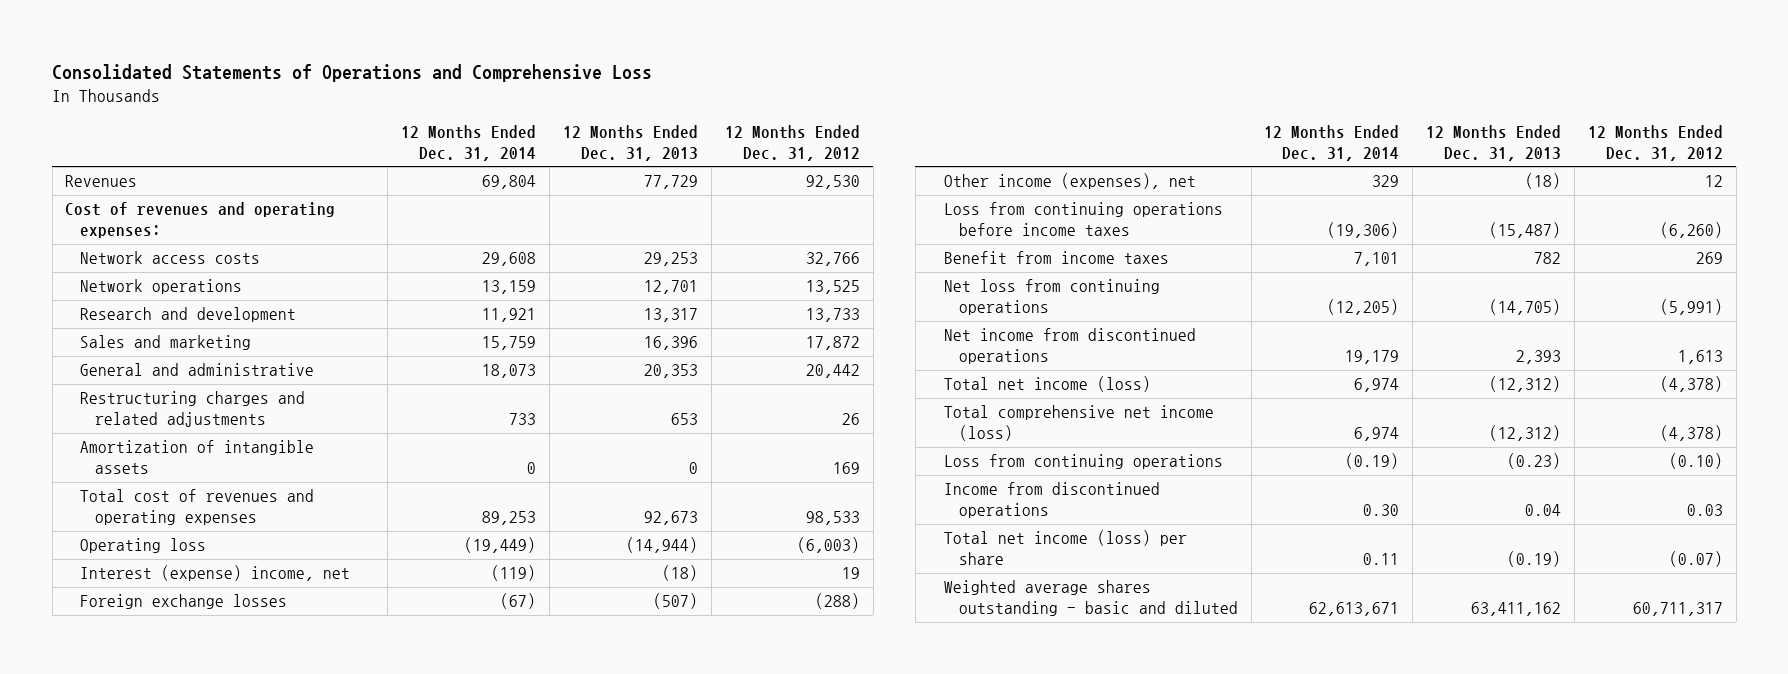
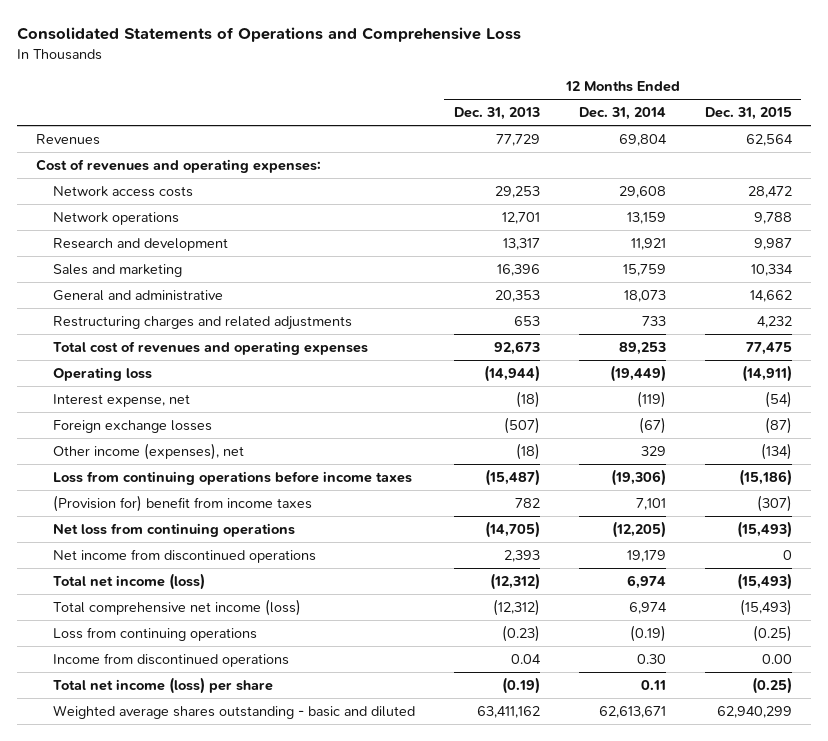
[724,125,860,161] 12 Months Ended Dec. 31, 2012 -> none
none -> [704,107,792,121] Dec. 31, 2015
[80,440,315,475] Amortization of intangible assets -> none
[80,565,351,582] Interest (expense) income, net -> [52,393,190,407] Interest expense, net
[943,251,1169,265] Benefit from income taxes -> [52,494,312,512] (Provision for) benefit from income taxes

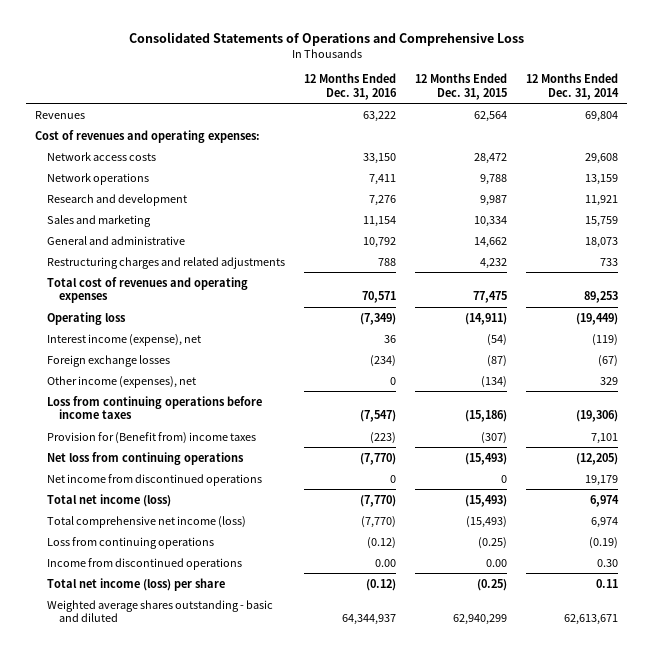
[453,107,540,121] Dec. 31, 2013 -> none
none -> [304,73,398,100] 12 Months Ended Dec. 31, 2016
[52,393,190,407] Interest expense, net -> [47,333,202,346] Interest income (expense), net
[52,494,312,512] (Provision for) benefit from income taxes -> [47,431,257,444] Provision for (Benefit from) income taxes

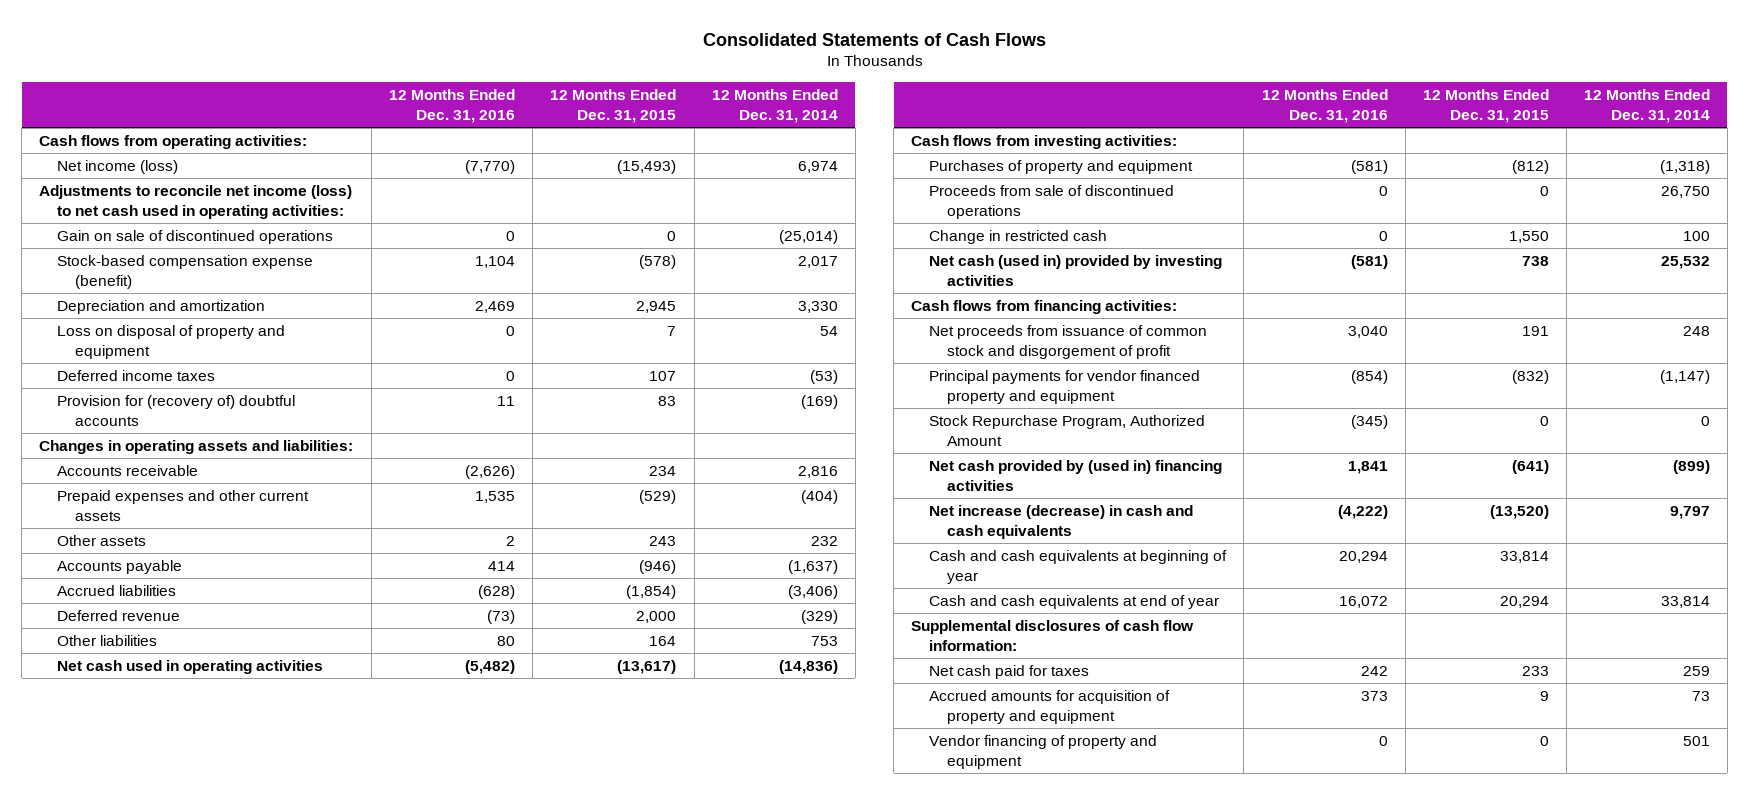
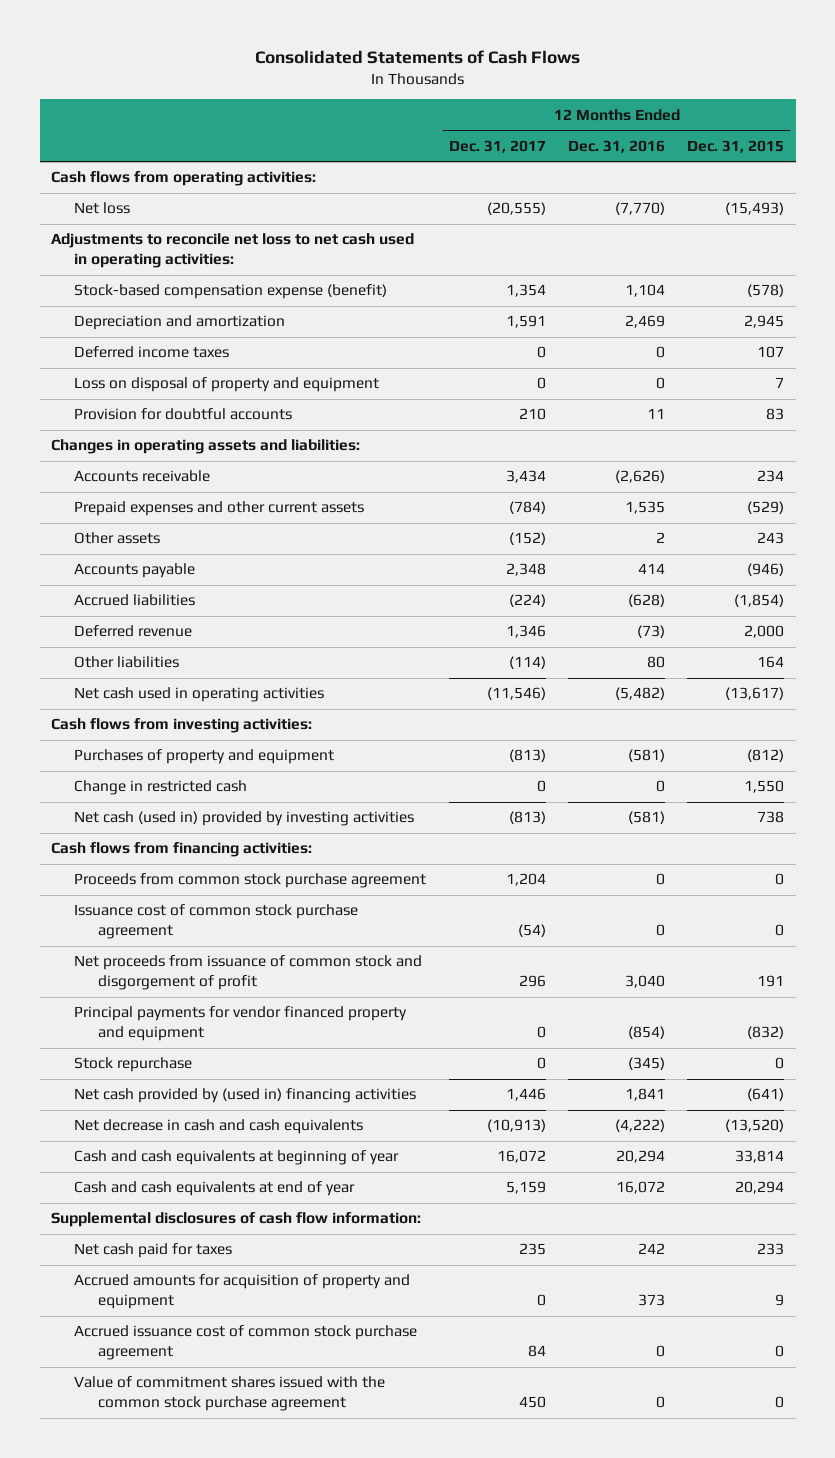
[711,88,838,123] 12 Months Ended Dec. 31, 2014 -> none
none -> [448,139,546,153] Dec. 31, 2017
[57,230,334,245] Gain on sale of discontinued operations -> none
[57,160,179,175] Net income (loss) -> [74,202,131,215] Net loss
[39,185,353,219] Adjustments to reconcile net income (loss) to net cash used in operating activities: -> [50,233,414,269] Adjustments to reconcile net loss to net cash used in operating activities:
[57,325,286,359] Loss on disposal of property and equipment -> [74,377,380,393] Loss on disposal of property and equipment
[57,395,296,426] Provision for (recovery of) doubtful accounts -> [74,408,293,421] Provision for doubtful accounts
[929,185,1175,219] Proceeds from sale of discontinued operations -> none
none -> [74,873,427,889] Proceeds from common stock purchase agreement
none -> [74,904,359,940] Issuance cost of common stock purchase agreement
[929,415,1206,446] Stock Repurchase Program, Authorized Amount -> [74,1057,193,1073] Stock repurchase
[929,505,1194,539] Net increase (decrease) in cash and cash equivalents -> [74,1119,364,1135] Net decrease in cash and cash equivalents
[929,735,1158,769] Vendor financing of property and equipment -> none
none -> [74,1325,418,1361] Accrued issuance cost of common stock purchase agreement
none -> [74,1376,386,1412] Value of commitment shares issued with the common stock purchase agreement

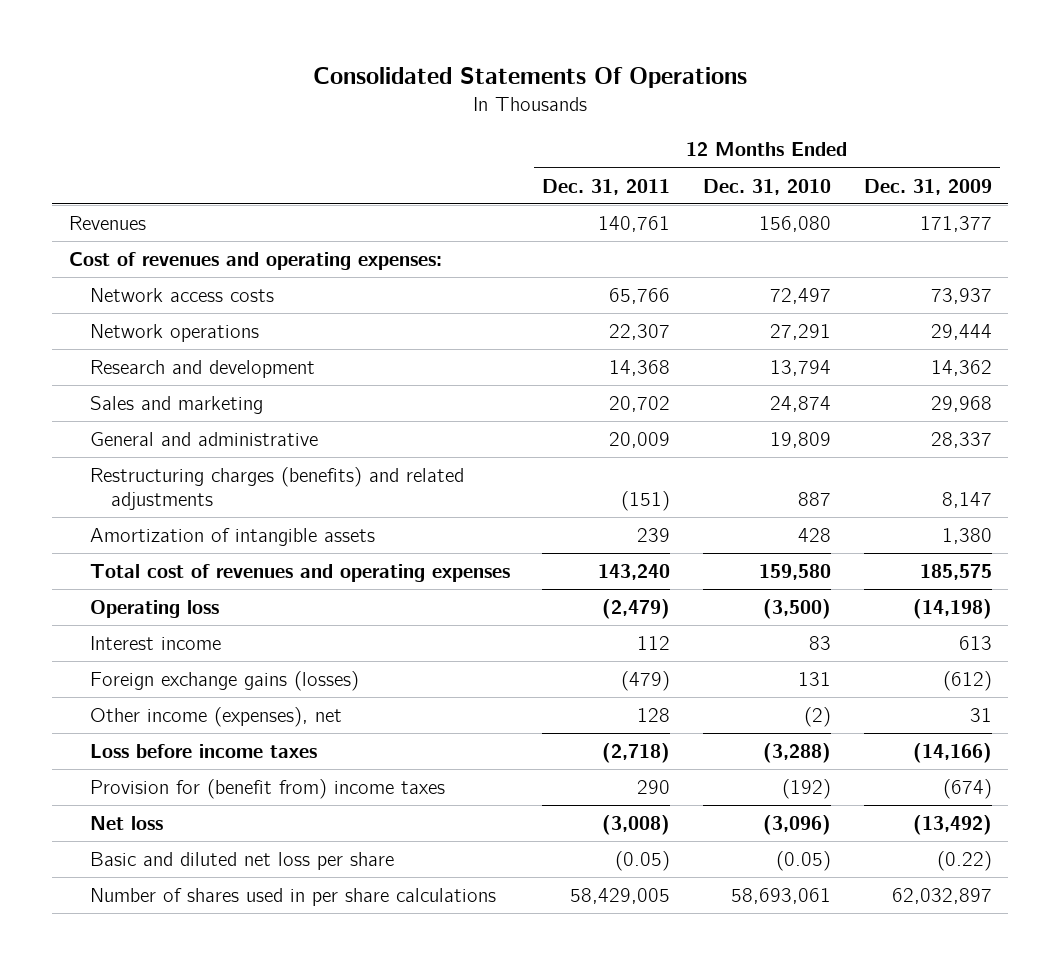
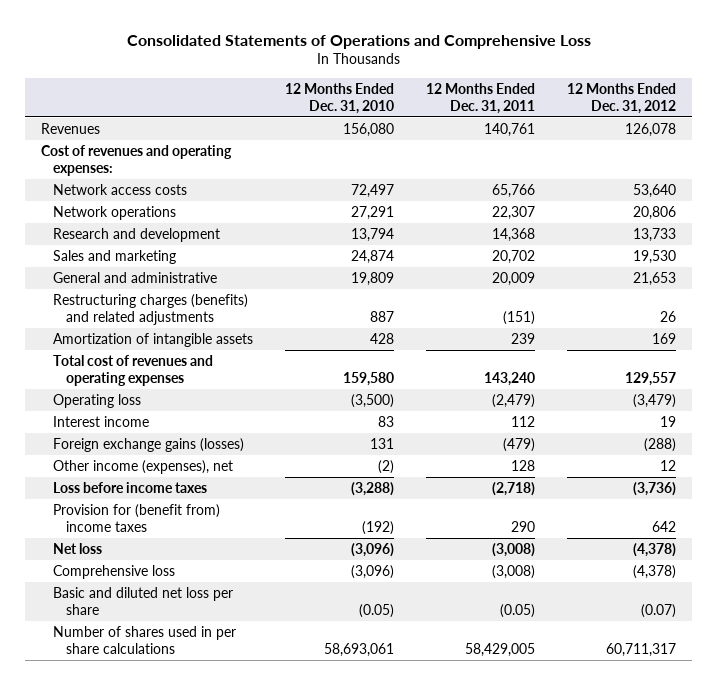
[313,66,748,88] Consolidated Statements Of Operations -> [126,35,591,50] Consolidated Statements of Operations and Comprehensive Loss
[863,178,992,195] Dec. 31, 2009 -> none
none -> [566,82,676,115] 12 Months Ended Dec. 31, 2012
none -> [53,564,176,579] Comprehensive loss

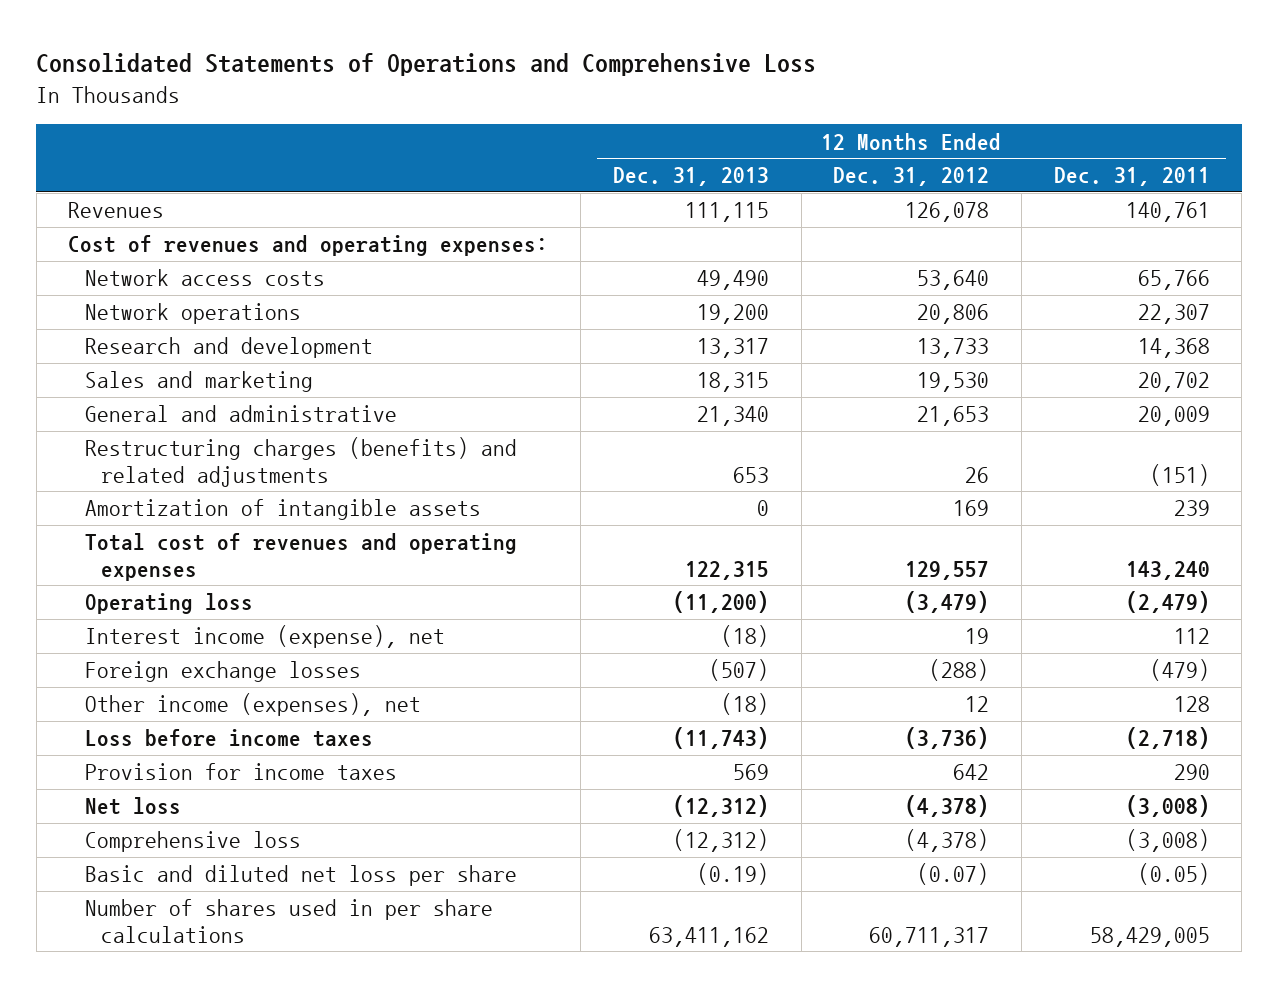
[285,82,395,115] 12 Months Ended Dec. 31, 2010 -> none
none -> [612,167,769,187] Dec. 31, 2013
[53,415,150,427] Interest income -> [84,625,445,649] Interest income (expense), net
[53,437,245,452] Foreign exchange gains (losses) -> [84,661,361,683] Foreign exchange losses
[53,503,221,533] Provision for (benefit from) income taxes -> [84,763,397,781] Provision for income taxes

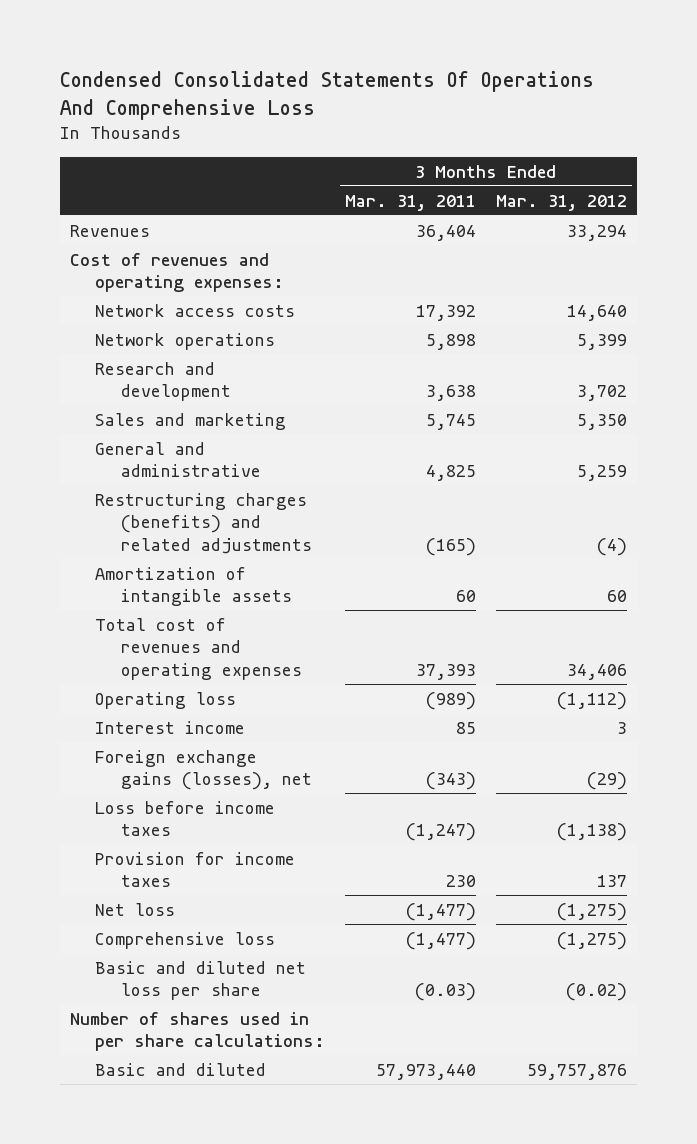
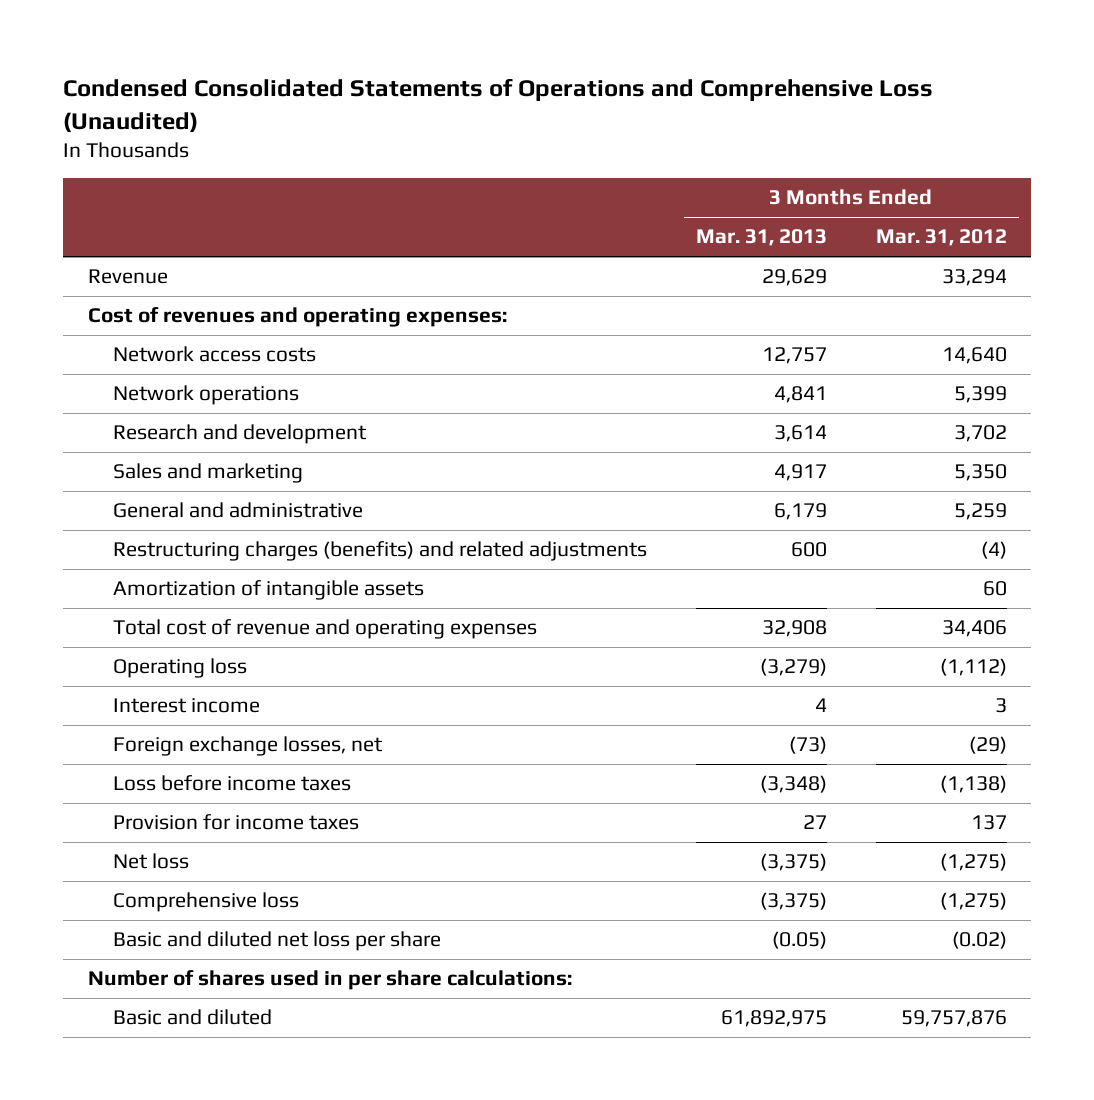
[59,71,594,121] Condensed Consolidated Statements Of Operations And Comprehensive Loss -> [63,77,934,133] Condensed Consolidated Statements of Operations and Comprehensive Loss (Unaudited)
[345,194,477,211] Mar. 31, 2011 -> none
none -> [695,229,827,247] Mar. 31, 2013
[69,224,150,237] Revenues -> [87,269,168,285] Revenue
[95,617,302,680] Total cost of revenues and operating expenses -> [112,619,537,640] Total cost of revenue and operating expenses
[95,749,312,791] Foreign exchange gains (losses), net -> [112,736,383,757] Foreign exchange losses, net

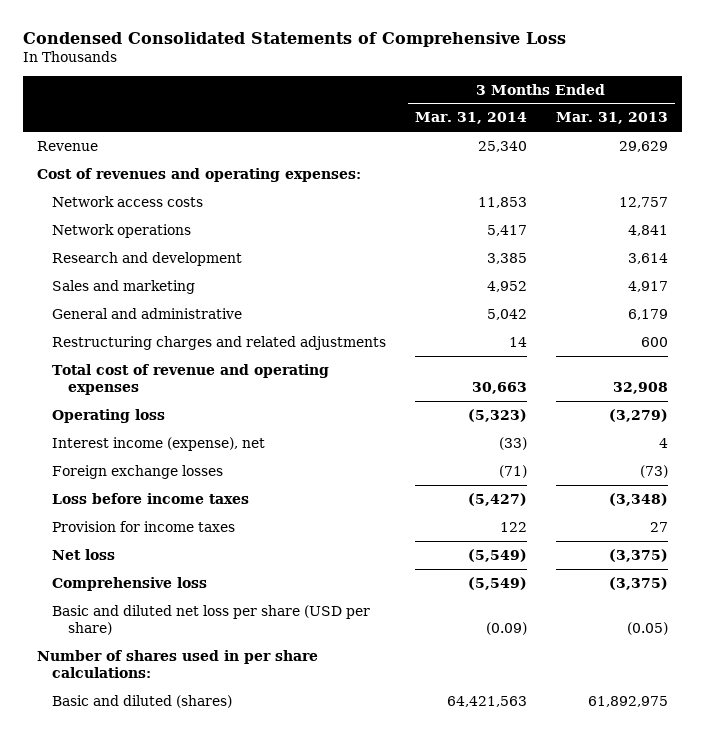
[63,77,934,133] Condensed Consolidated Statements of Operations and Comprehensive Loss (Unaudited) -> [22,31,566,47] Condensed Consolidated Statements of Comprehensive Loss
[875,229,1007,247] Mar. 31, 2012 -> none
none -> [415,112,528,125] Mar. 31, 2014
[112,580,424,601] Amortization of intangible assets -> none
[112,541,647,562] Restructuring charges (benefits) and related adjustments -> [52,335,387,350] Restructuring charges and related adjustments
[112,698,260,714] Interest income -> [52,436,266,451] Interest income (expense), net
[112,736,383,757] Foreign exchange losses, net -> [52,464,224,479] Foreign exchange losses
[112,931,441,952] Basic and diluted net loss per share -> [52,604,371,635] Basic and diluted net loss per share (USD per share)
[112,1009,272,1026] Basic and diluted -> [52,694,233,708] Basic and diluted (shares)

